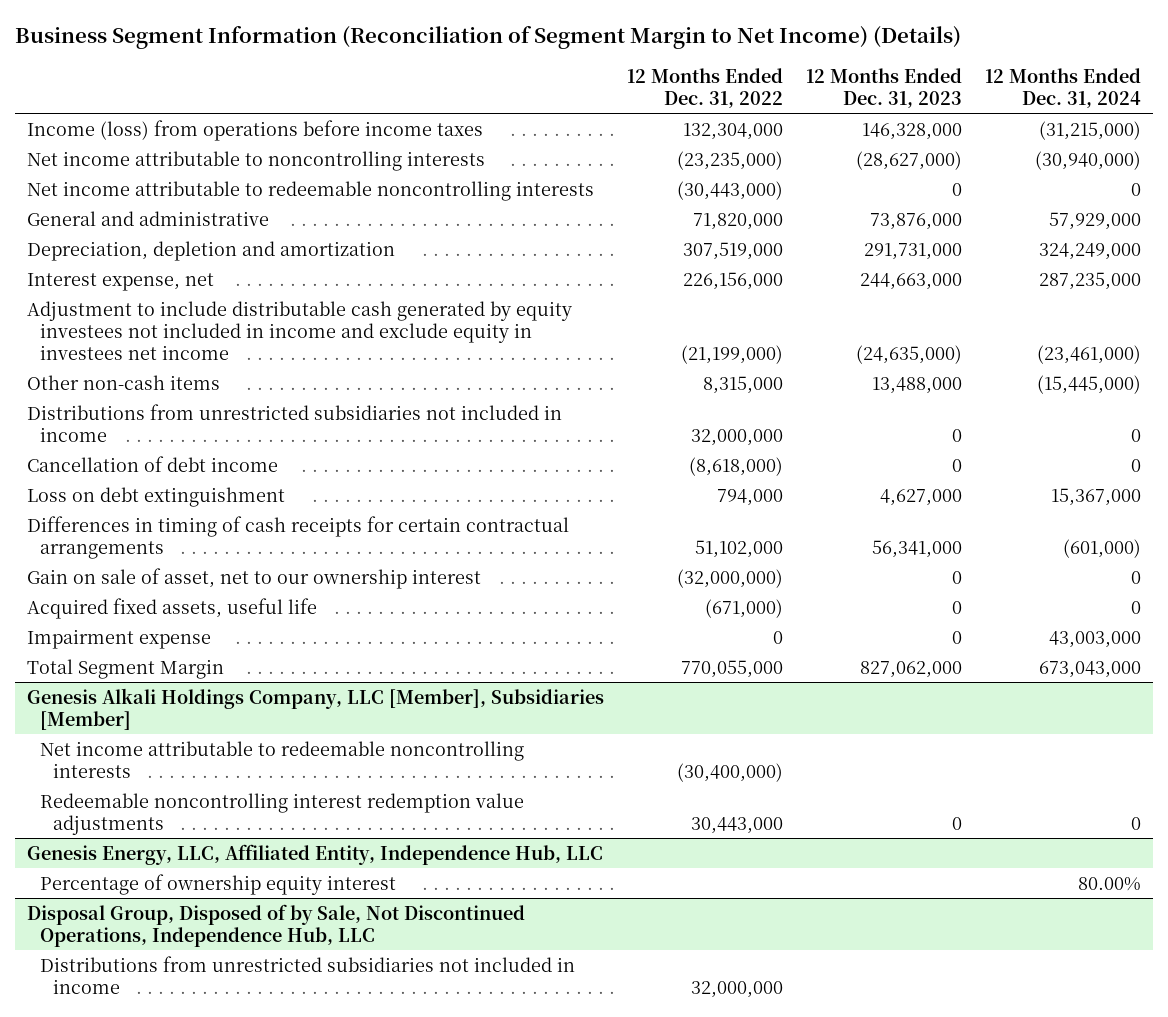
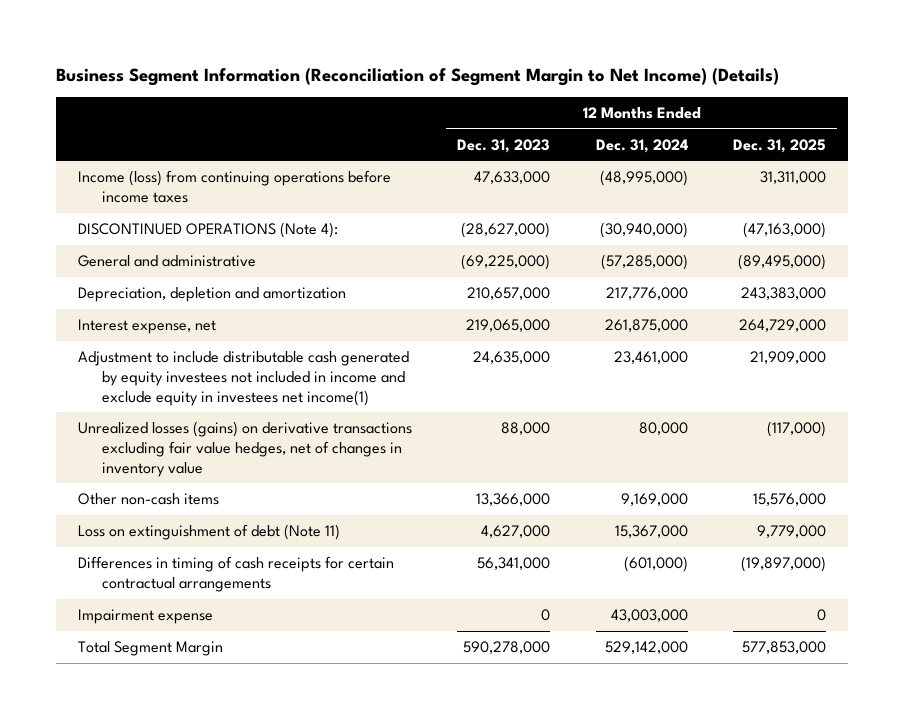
[626,67,783,108] 12 Months Ended Dec. 31, 2022 -> none
none -> [732,138,826,153] Dec. 31, 2025
[26,180,594,201] Net income attributable to redeemable noncontrolling interests -> none
[26,403,562,442] Distributions from unrestricted subsidiaries not included in income -> none
[26,455,278,472] Cancellation of debt income -> none
[26,119,483,141] Income (loss) from operations before income taxes -> [78,170,392,203] Income (loss) from continuing operations before income taxes
[862,122,963,140] 146,328,000 -> [474,171,551,185] 47,633,000
[1039,120,1142,140] (31,215,000) -> [599,170,688,187] (48,995,000)
[26,150,485,171] Net income attributable to noncontrolling interests -> [78,222,339,239] DISCONTINUED OPERATIONS (Note 4):
[870,212,963,230] 73,876,000 -> [461,254,551,271] (69,225,000)
[1049,211,1142,230] 57,929,000 -> [600,254,688,271] (57,285,000)
[864,242,963,260] 291,731,000 -> [467,287,551,301] 210,657,000
[1039,242,1142,260] 324,249,000 -> [605,287,688,301] 217,776,000
[860,272,963,290] 244,663,000 -> [466,319,551,333] 219,065,000
[1039,271,1142,290] 287,235,000 -> [604,319,688,333] 261,875,000
[26,300,572,360] Adjustment to include distributable cash generated by equity investees not included in income and exclude equity in investees net income -> [78,351,410,406] Adjustment to include distributable cash generated by equity investees not included in income and exclude equity in investees net income(1)
[856,344,963,364] (24,635,000) -> [473,351,551,365] 24,635,000
[1037,344,1142,364] (23,461,000) -> [613,351,688,365] 23,461,000
none -> [78,421,413,477] Unrealized losses (gains) on derivative transactions excluding fair value hedges, net of changes in inventory value
[872,376,963,394] 13,488,000 -> [476,493,551,507] 13,366,000
[1037,374,1142,394] (15,445,000) -> [620,493,688,507] 9,169,000
[26,486,285,507] Loss on debt extinguishment -> [78,524,341,541] Loss on extinguishment of debt (Note 11)
[26,567,481,589] Gain on sale of asset, net to our ownership interest -> none
[26,597,317,619] Acquired fixed assets, useful life -> none
[26,687,604,730] Genesis Alkali Holdings Company, LLC [Member], Subsidiaries [Member] -> none
[39,740,524,778] Net income attributable to redeemable noncontrolling interests -> none
[39,792,524,835] Redeemable noncontrolling interest redemption value adjustments -> none
[26,843,603,865] Genesis Energy, LLC, Affiliated Entity, Independence Hub, LLC -> none
[39,873,396,895] Percentage of ownership equity interest -> none
[26,903,525,947] Disposal Group, Disposed of by Sale, Not Discontinued Operations, Independence Hub, LLC -> none
[39,955,575,994] Distributions from unrestricted subsidiaries not included in income -> none
[860,660,963,678] 827,062,000 -> [463,641,551,655] 590,278,000
[1039,660,1142,678] 673,043,000 -> [604,641,688,655] 529,142,000

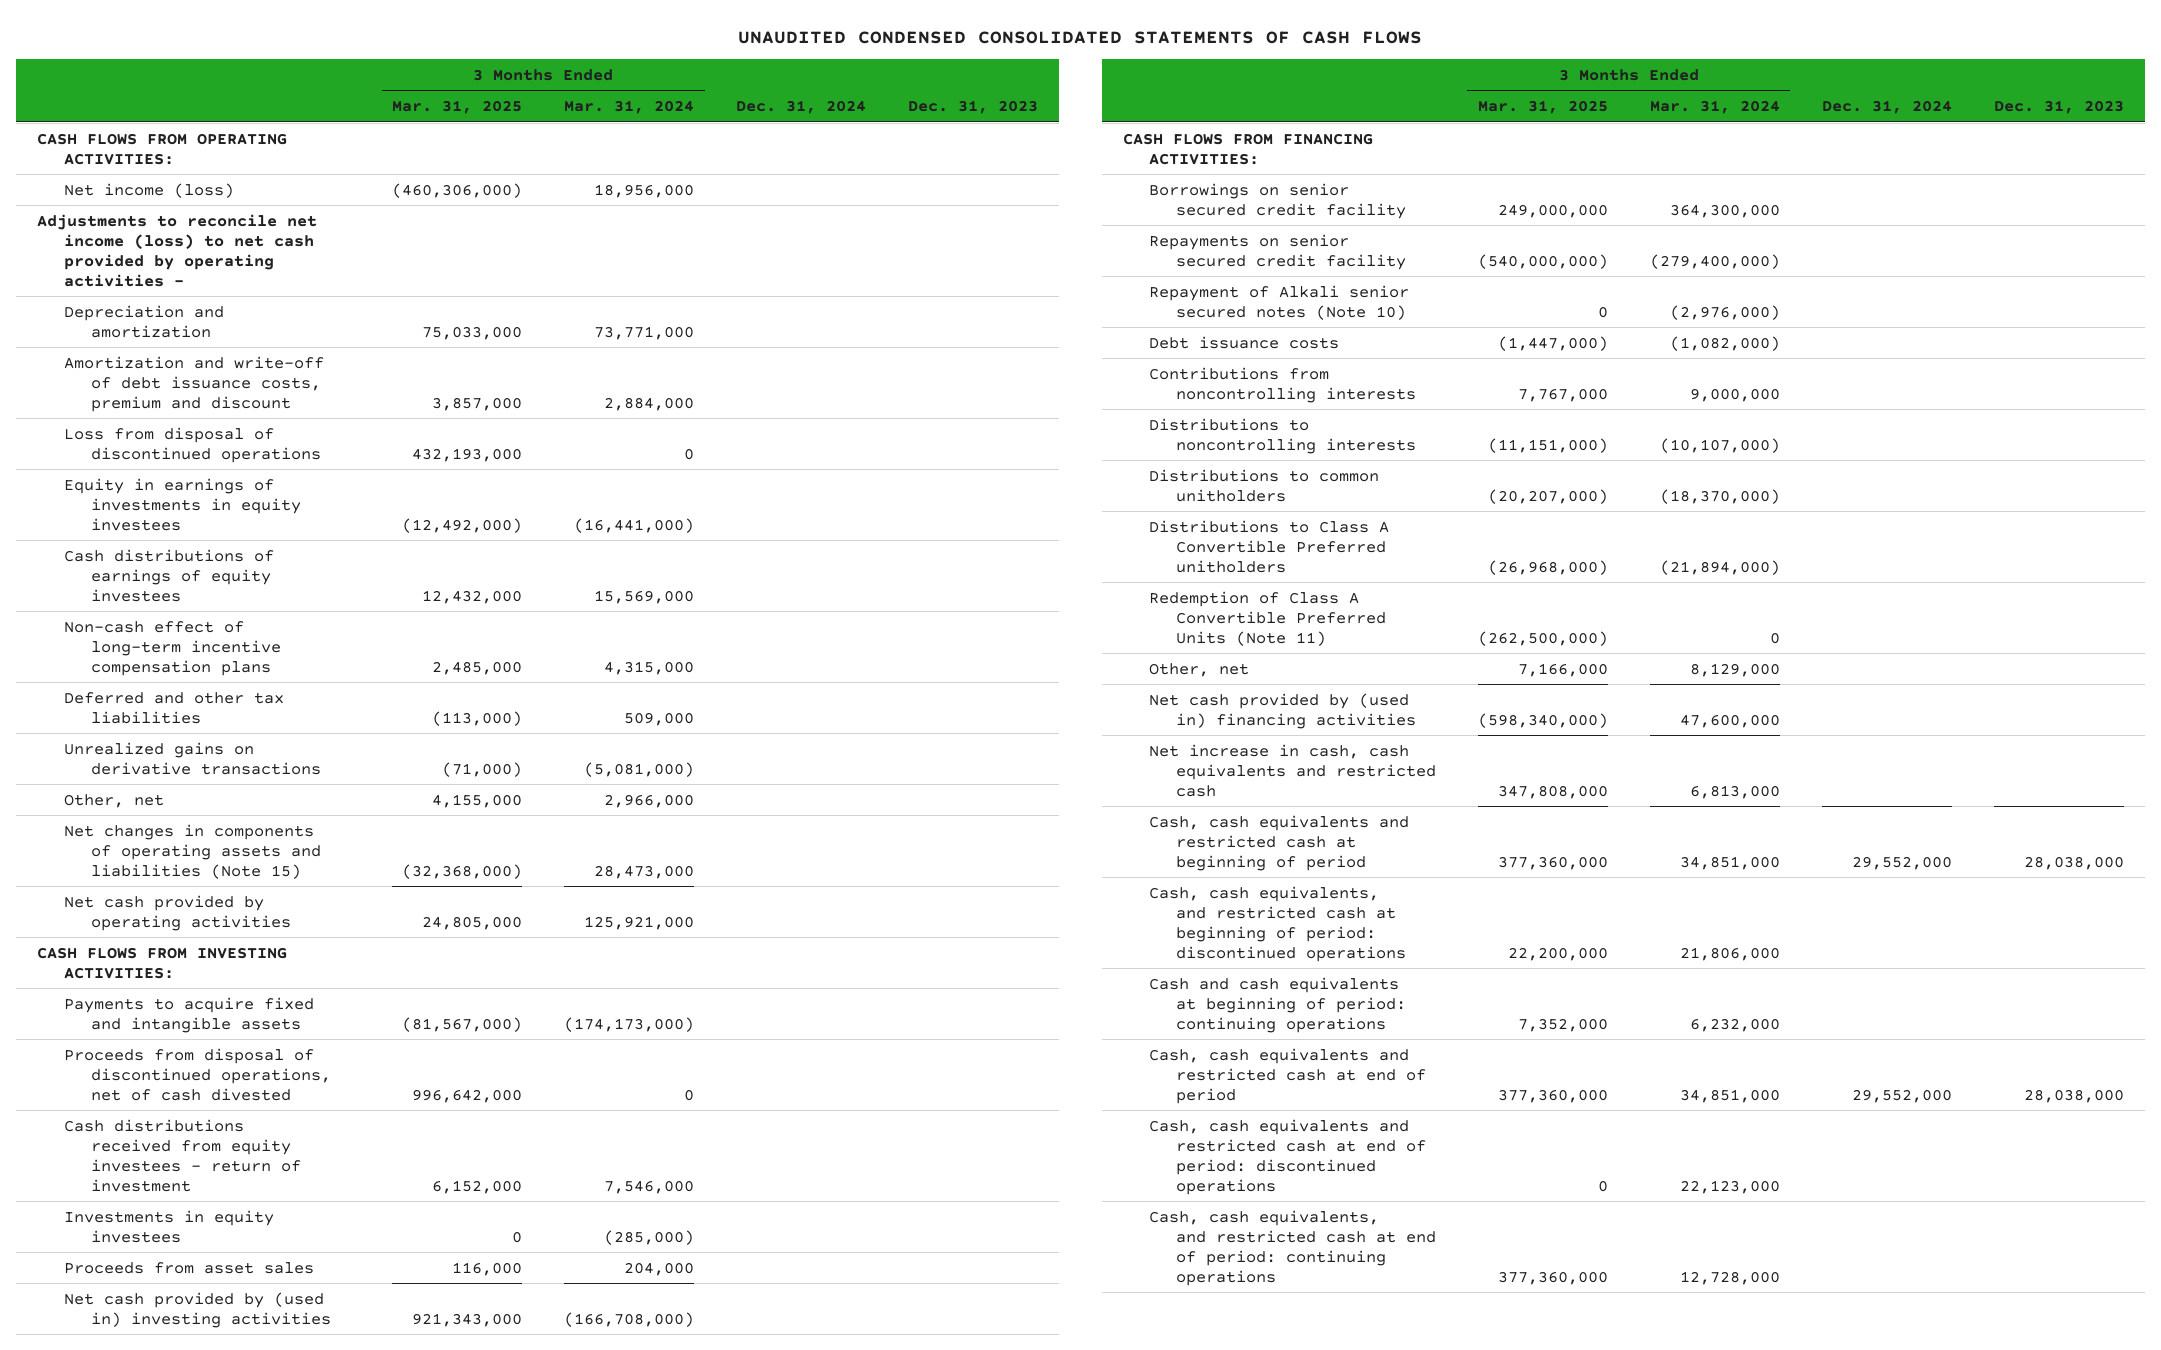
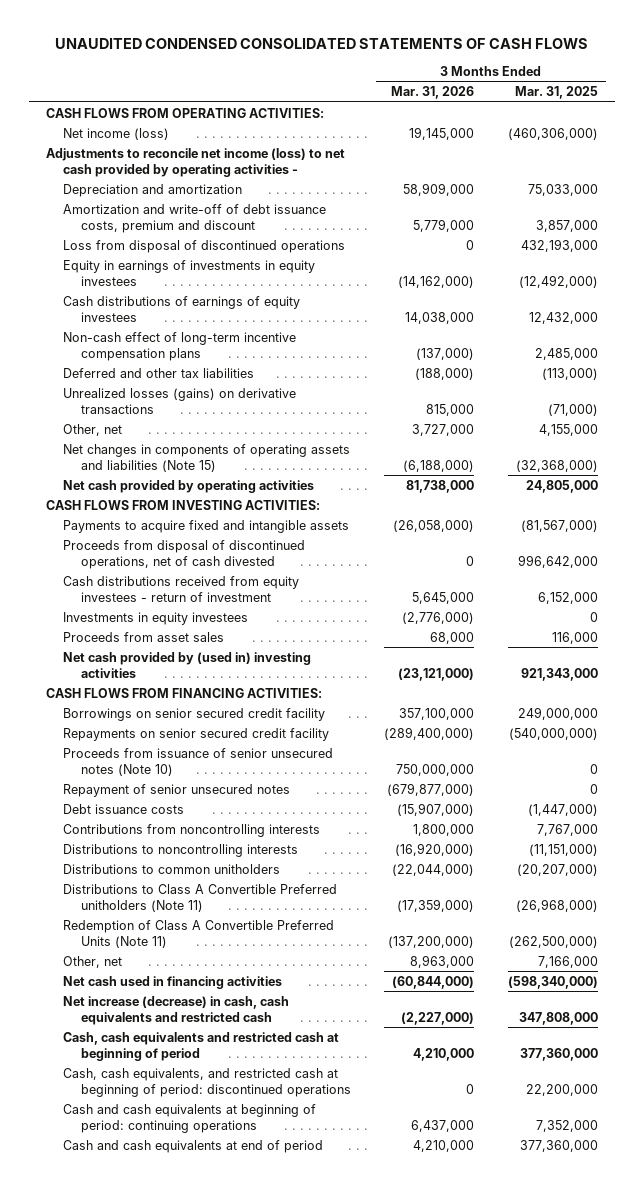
[564,100,695,115] Mar. 31, 2024 -> none
[736,100,867,115] Dec. 31, 2024 -> none
[908,100,1039,115] Dec. 31, 2023 -> none
none -> [391,86,475,100] Mar. 31, 2026
[63,741,321,775] Unrealized gains on derivative transactions -> [63,387,297,414] Unrealized losses (gains) on derivative transactions
[1149,284,1410,320] Repayment of Alkali senior secured notes (Note 10) -> none
none -> [63,747,334,776] Proceeds from issuance of senior unsecured notes (Note 10)
none -> [63,783,291,797] Repayment of senior unsecured notes
[1149,519,1390,573] Distributions to Class A Convertible Preferred unitholders -> [63,883,338,912] Distributions to Class A Convertible Preferred unitholders (Note 11)
[1149,692,1416,729] Net cash provided by (used in) financing activities -> [63,975,283,989] Net cash used in financing activities
[1149,743,1436,797] Net increase in cash, cash equivalents and restricted cash -> [63,995,290,1025] Net increase (decrease) in cash, cash equivalents and restricted cash
[1149,1118,1426,1195] Cash, cash equivalents and restricted cash at end of period: discontinued operations -> none
[1149,1209,1436,1286] Cash, cash equivalents, and restricted cash at end of period: continuing operations -> none
[1149,1047,1426,1104] Cash, cash equivalents and restricted cash at end of period -> [63,1139,324,1153] Cash and cash equivalents at end of period

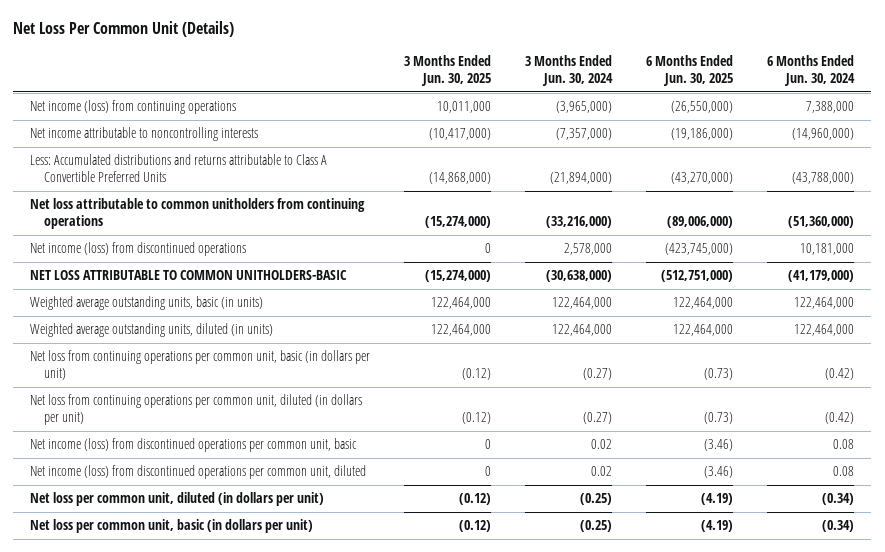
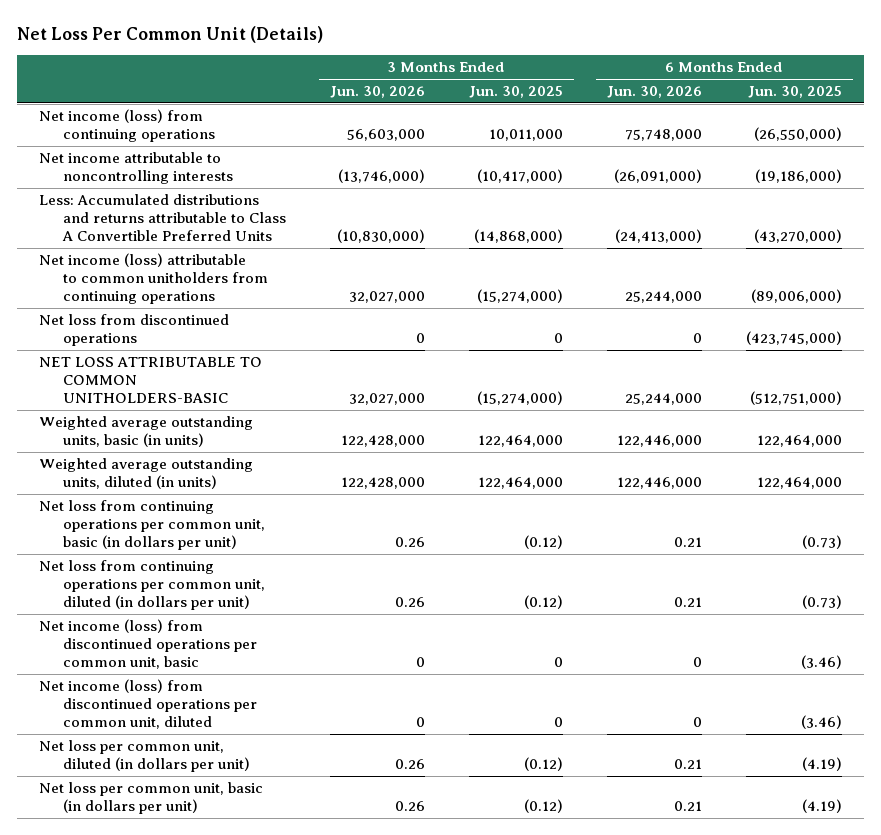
[525,55,614,87] 3 Months Ended Jun. 30, 2024 -> none
[767,55,856,87] 6 Months Ended Jun. 30, 2024 -> none
none -> [329,86,425,99] Jun. 30, 2026
none -> [606,86,702,99] Jun. 30, 2026
[30,198,366,230] Net loss attributable to common unitholders from continuing operations -> [38,253,268,305] Net income (loss) attributable to common unitholders from continuing operations
[30,242,247,257] Net income (loss) from discontinued operations -> [38,314,229,347] Net loss from discontinued operations

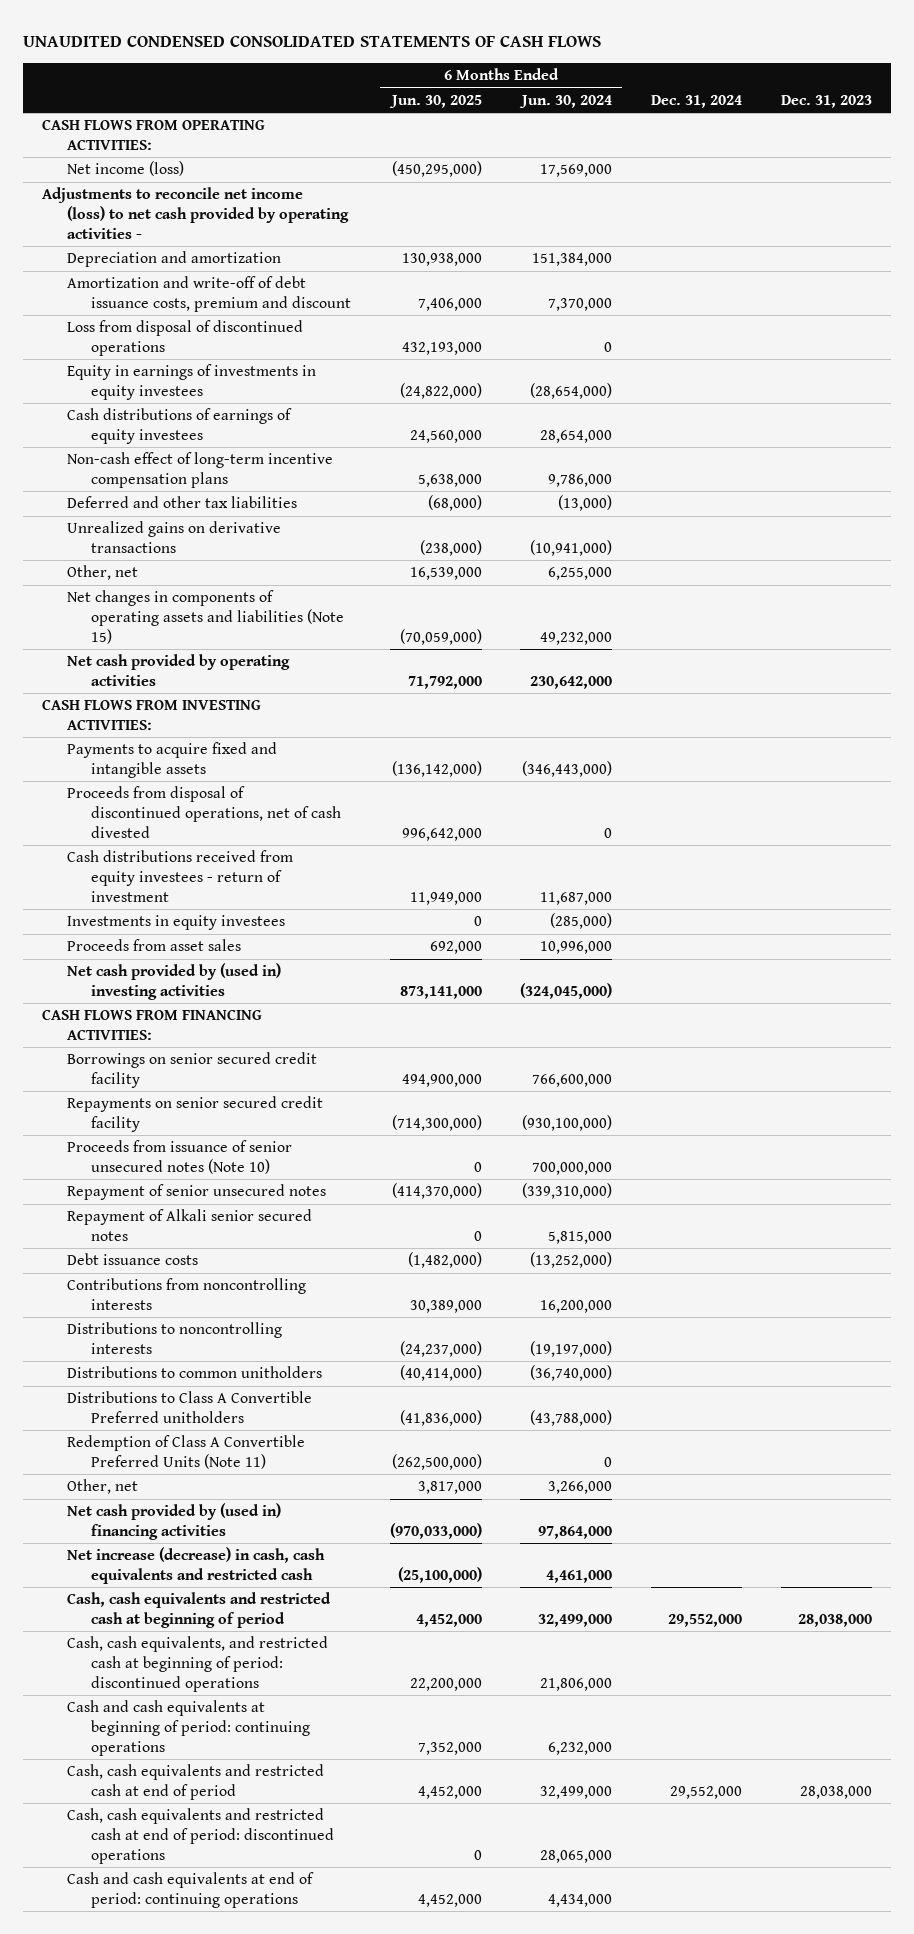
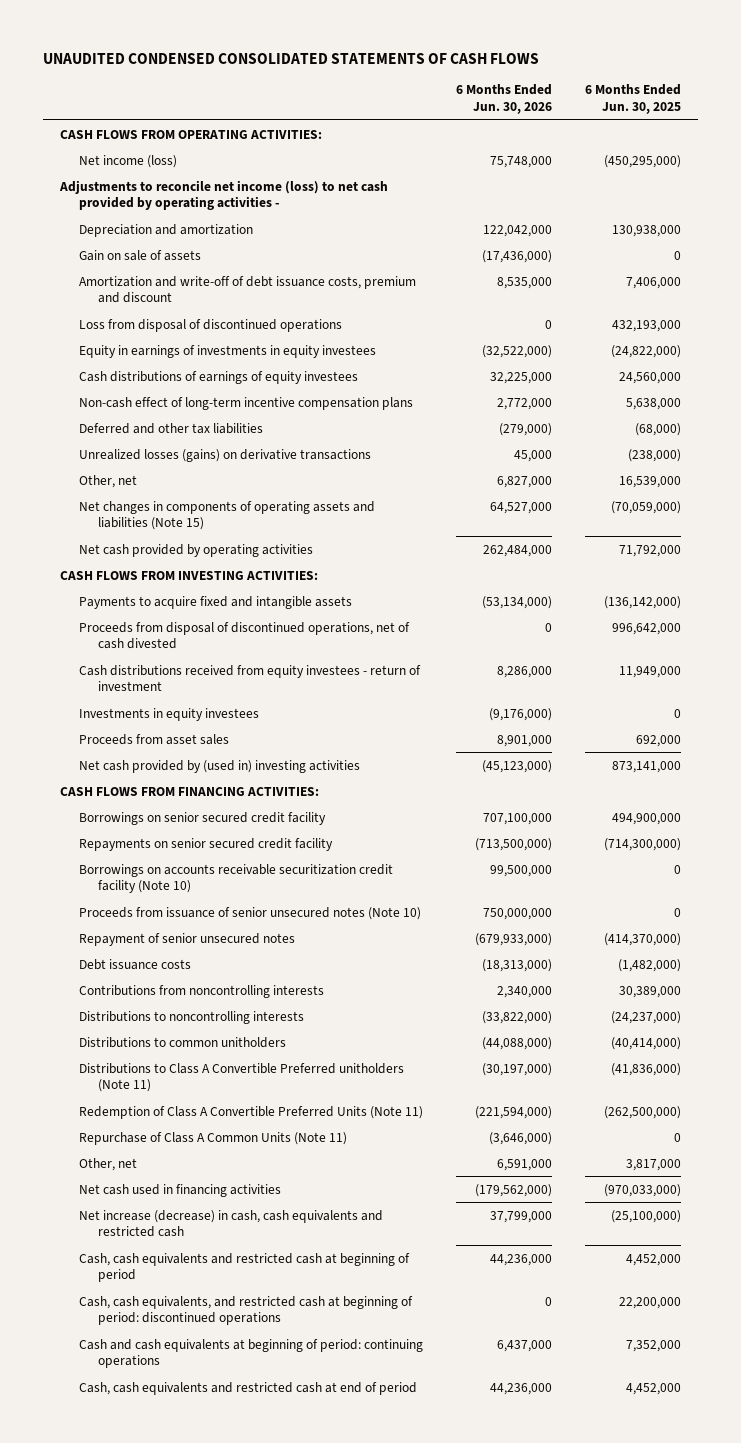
[519,94,613,108] Jun. 30, 2024 -> none
[651,94,743,108] Dec. 31, 2024 -> none
[780,94,872,108] Dec. 31, 2023 -> none
none -> [456,84,553,114] 6 Months Ended Jun. 30, 2026
none -> [78,249,201,261] Gain on sale of assets
[66,521,281,553] Unrealized gains on derivative transactions -> [78,448,371,462] Unrealized losses (gains) on derivative transactions
none -> [78,863,393,894] Borrowings on accounts receivable securitization credit facility (Note 10)
[66,1209,312,1241] Repayment of Alkali senior secured notes -> none
[66,1391,312,1423] Distributions to Class A Convertible Preferred unitholders -> [78,1062,404,1093] Distributions to Class A Convertible Preferred unitholders (Note 11)
none -> [78,1131,347,1145] Repurchase of Class A Common Units (Note 11)
[66,1503,281,1540] Net cash provided by (used in) financing activities -> [78,1183,281,1197] Net cash used in financing activities
[66,1808,334,1864] Cash, cash equivalents and restricted cash at end of period: discontinued operations -> none
[66,1872,314,1908] Cash and cash equivalents at end of period: continuing operations -> none

